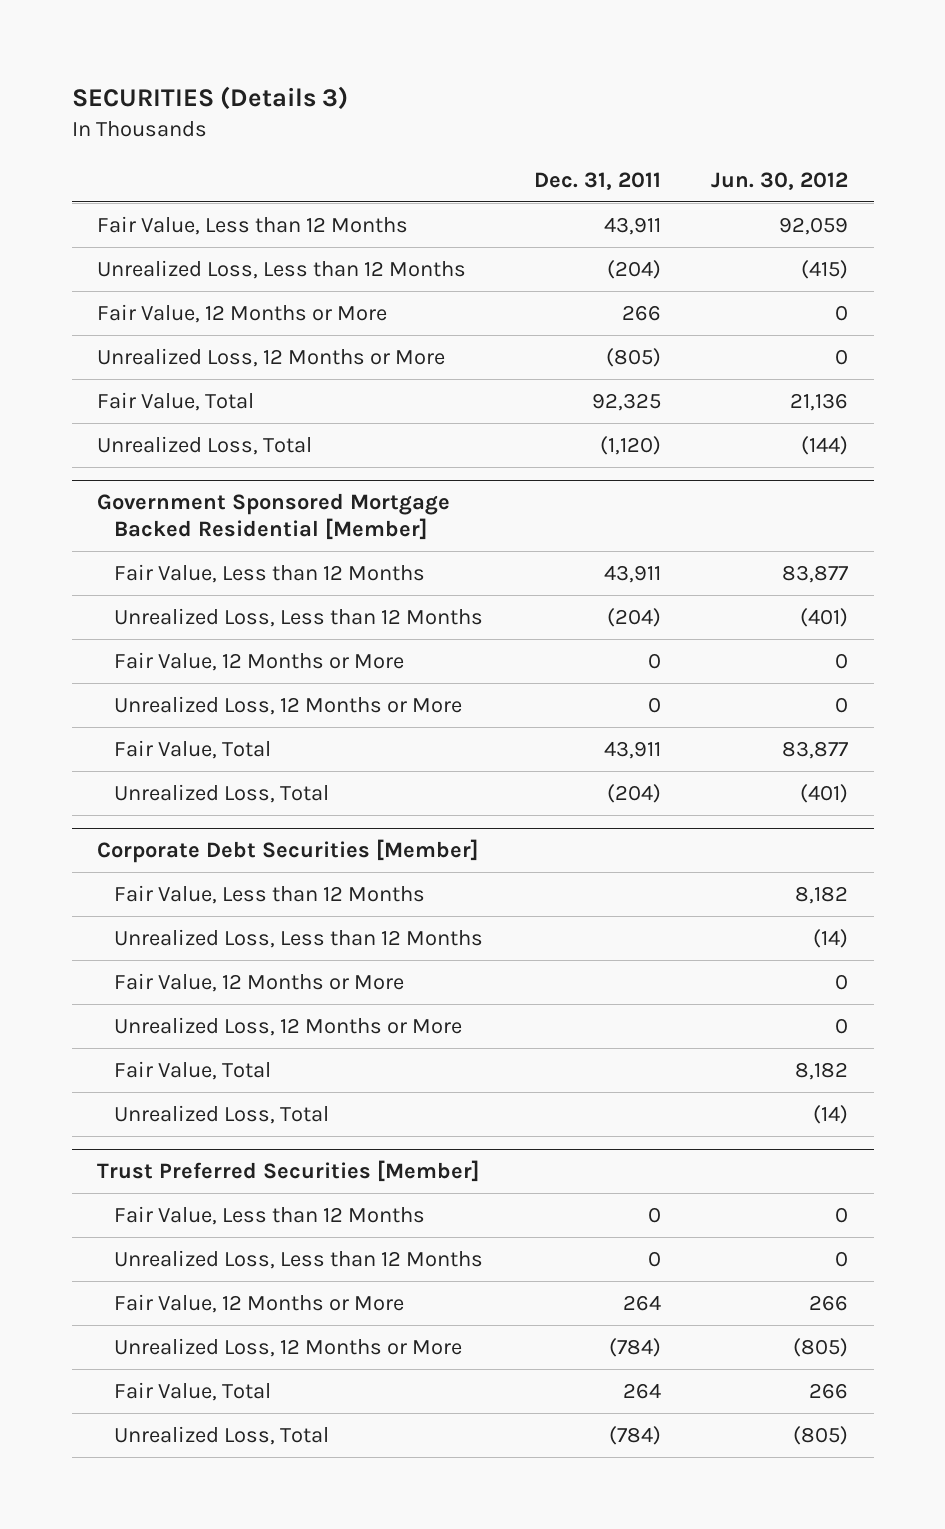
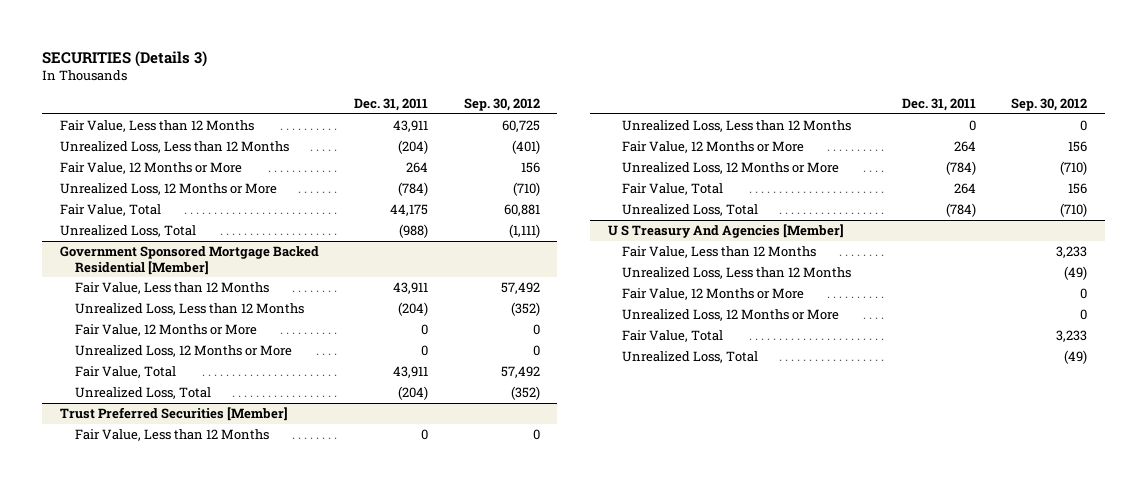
[711,171,849,190] Jun. 30, 2012 -> none
none -> [463,98,540,112] Sep. 30, 2012
[621,304,661,321] 266 -> [406,161,429,173] 264
[605,347,661,367] (805) -> [398,181,429,196] (784)
[591,392,661,411] 92,325 -> [390,203,429,216] 44,175
[599,435,661,455] (1,120) -> [399,223,429,238] (988)
[97,839,479,864] Corporate Debt Securities [Member] -> none
[114,884,426,904] Fair Value, Less than 12 Months -> none
[114,928,484,948] Unrealized Loss, Less than 12 Months -> none
[114,972,405,992] Fair Value, 12 Months or More -> none
[114,1016,463,1036] Unrealized Loss, 12 Months or More -> none
[114,1060,272,1080] Fair Value, Total -> none
[114,1104,330,1124] Unrealized Loss, Total -> none
none -> [607,223,844,238] U S Treasury And Agencies [Member]
none -> [622,245,817,258] Fair Value, Less than 12 Months
none -> [622,266,852,279] Unrealized Loss, Less than 12 Months
none -> [622,287,805,300] Fair Value, 12 Months or More
none -> [622,308,840,321] Unrealized Loss, 12 Months or More
none -> [622,329,724,342] Fair Value, Total
none -> [622,350,759,363] Unrealized Loss, Total

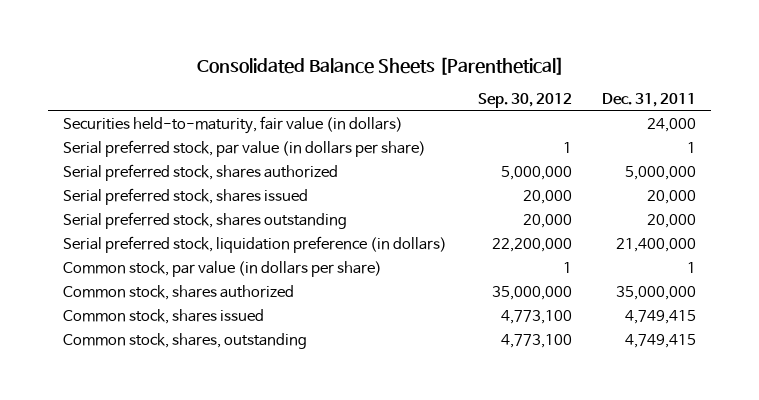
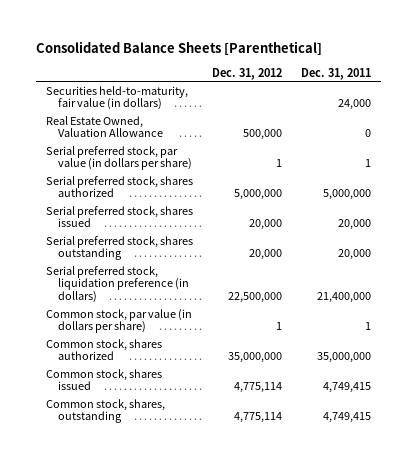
[477,93,572,109] Sep. 30, 2012 -> none
none -> [211,67,282,80] Dec. 31, 2012
none -> [45,115,163,138] Real Estate Owned, Valuation Allowance

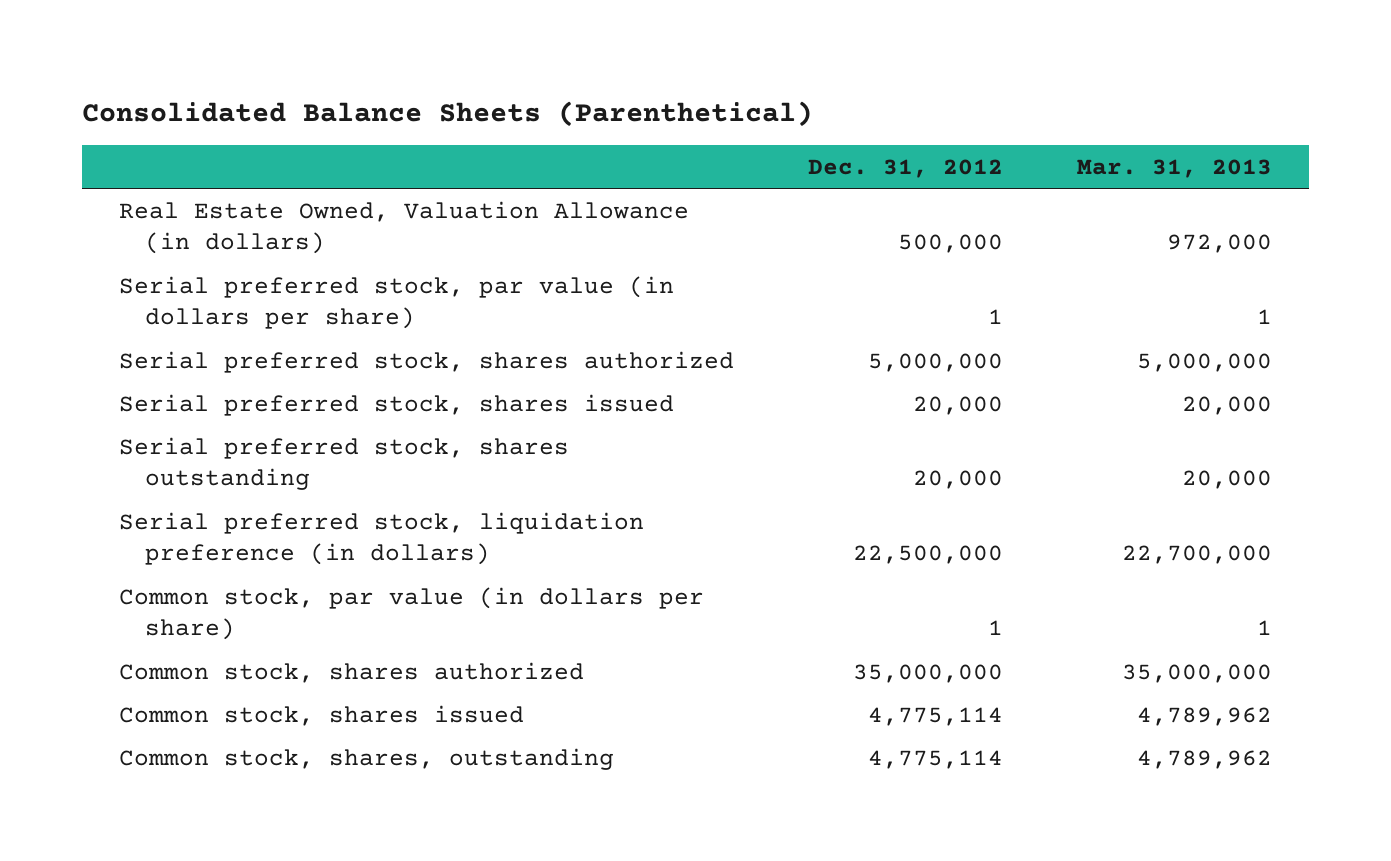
[35,41,322,57] Consolidated Balance Sheets [Parenthetical] -> [82,100,814,127] Consolidated Balance Sheets (Parenthetical)
[301,67,372,80] Dec. 31, 2011 -> none
none -> [1076,159,1272,179] Mar. 31, 2013
[45,85,188,111] Securities held-to-maturity, fair value (in dollars) -> none
[45,115,163,138] Real Estate Owned, Valuation Allowance -> [119,200,690,255] Real Estate Owned, Valuation Allowance (in dollars)

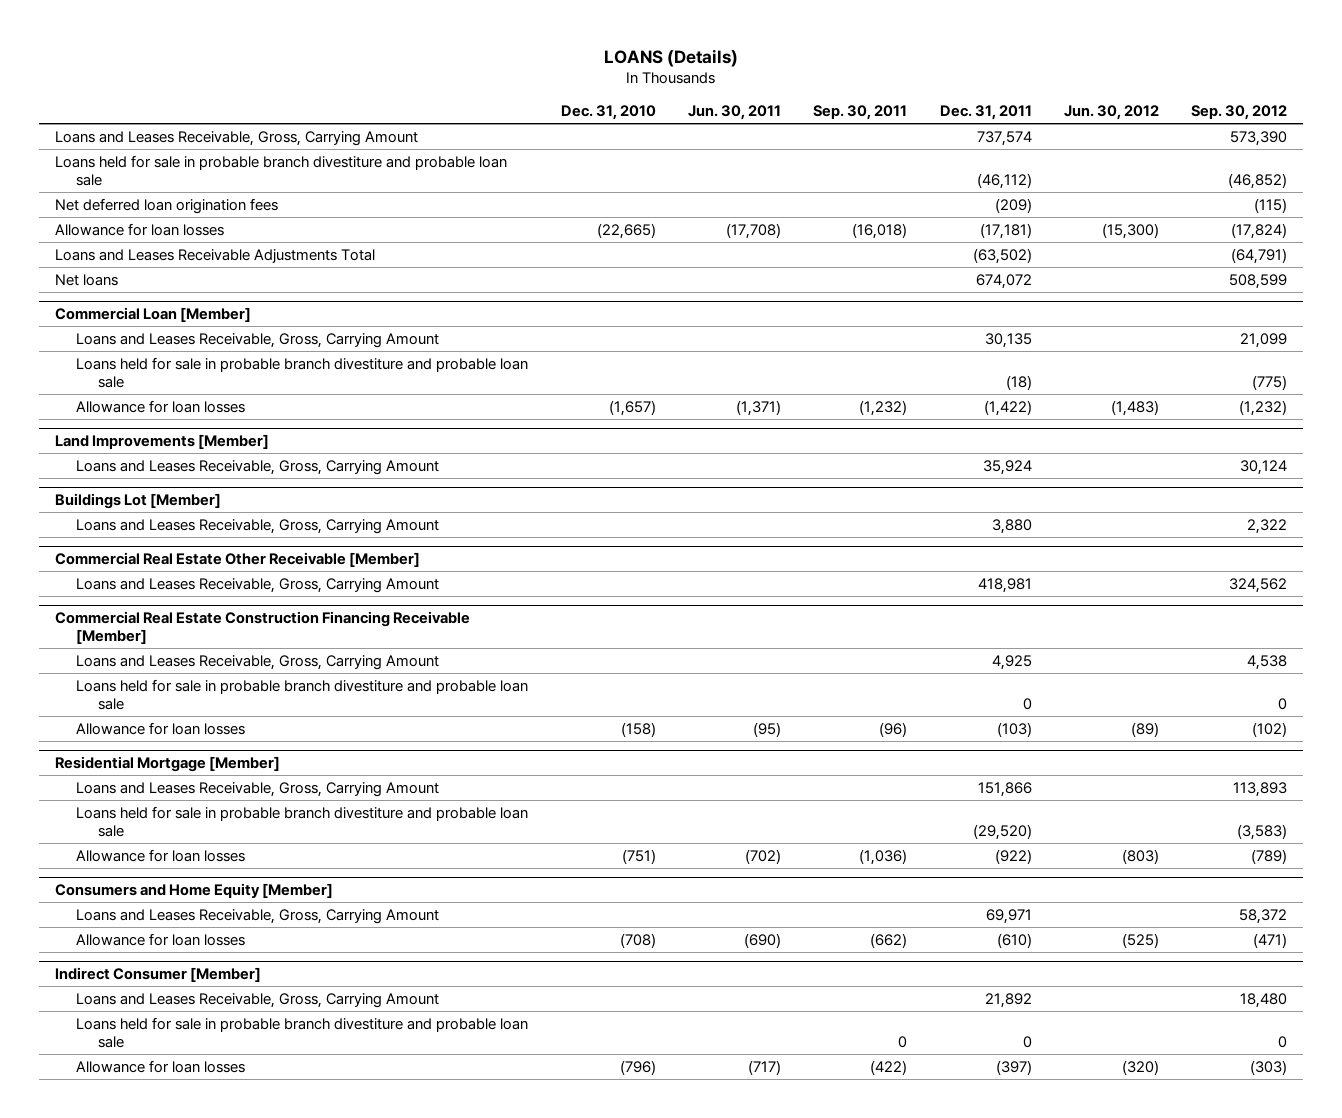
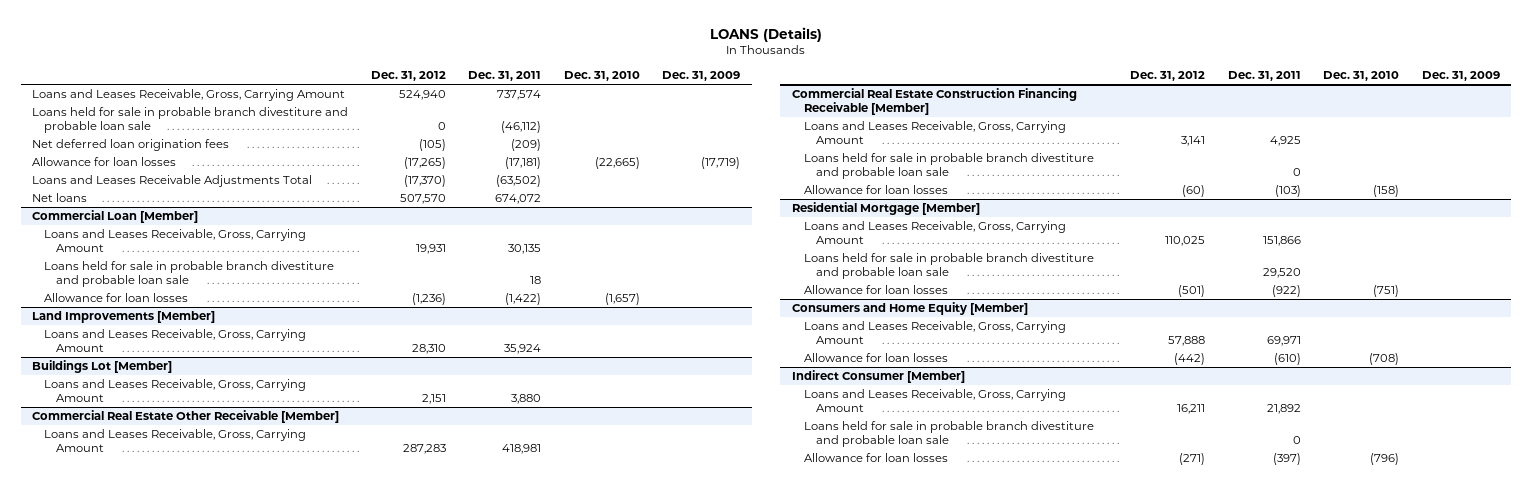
[688,105,782,121] Jun. 30, 2011 -> none
[813,105,908,121] Sep. 30, 2011 -> none
[1063,105,1159,121] Jun. 30, 2012 -> none
[1191,105,1288,121] Sep. 30, 2012 -> none
none -> [370,70,446,81] Dec. 31, 2012
none -> [662,70,741,81] Dec. 31, 2009
[1005,375,1032,391] (18) -> [530,275,542,284] 18
[972,824,1032,841] (29,520) -> [1262,267,1301,278] 29,520

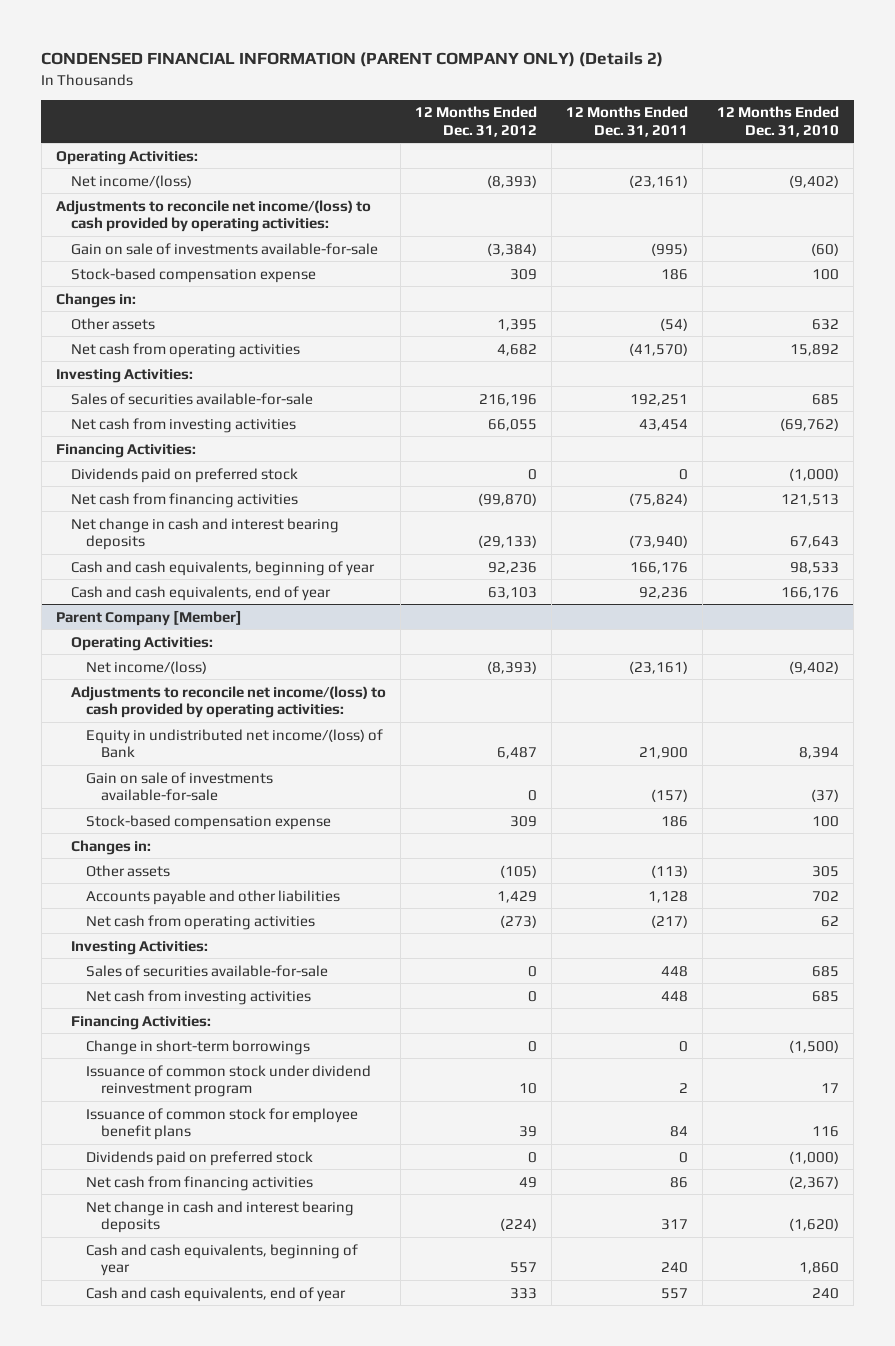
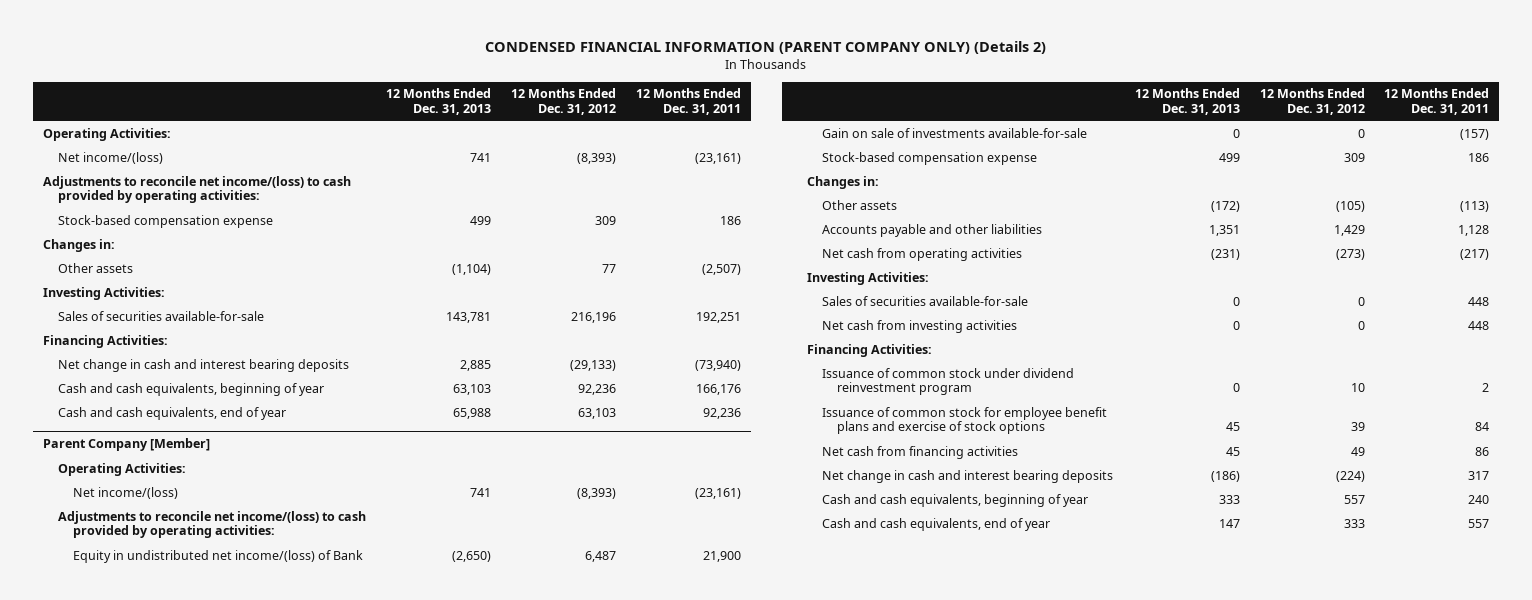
[717,106,840,137] 12 Months Ended Dec. 31, 2010 -> none
none -> [385,88,491,115] 12 Months Ended Dec. 31, 2013
[70,242,378,255] Gain on sale of investments available-for-sale -> none
[70,342,300,358] Net cash from operating activities -> none
[496,318,537,331] 1,395 -> [601,263,616,273] 77
[659,317,688,331] (54) -> [701,263,741,275] (2,507)
[70,417,296,433] Net cash from investing activities -> none
[70,467,298,483] Dividends paid on preferred stock -> none
[70,492,298,508] Net cash from financing activities -> none
[85,1039,310,1055] Change in short-term borrowings -> none
[85,1150,313,1166] Dividends paid on preferred stock -> none
[85,1107,358,1141] Issuance of common stock for employee benefit plans -> [822,406,1108,435] Issuance of common stock for employee benefit plans and exercise of stock options

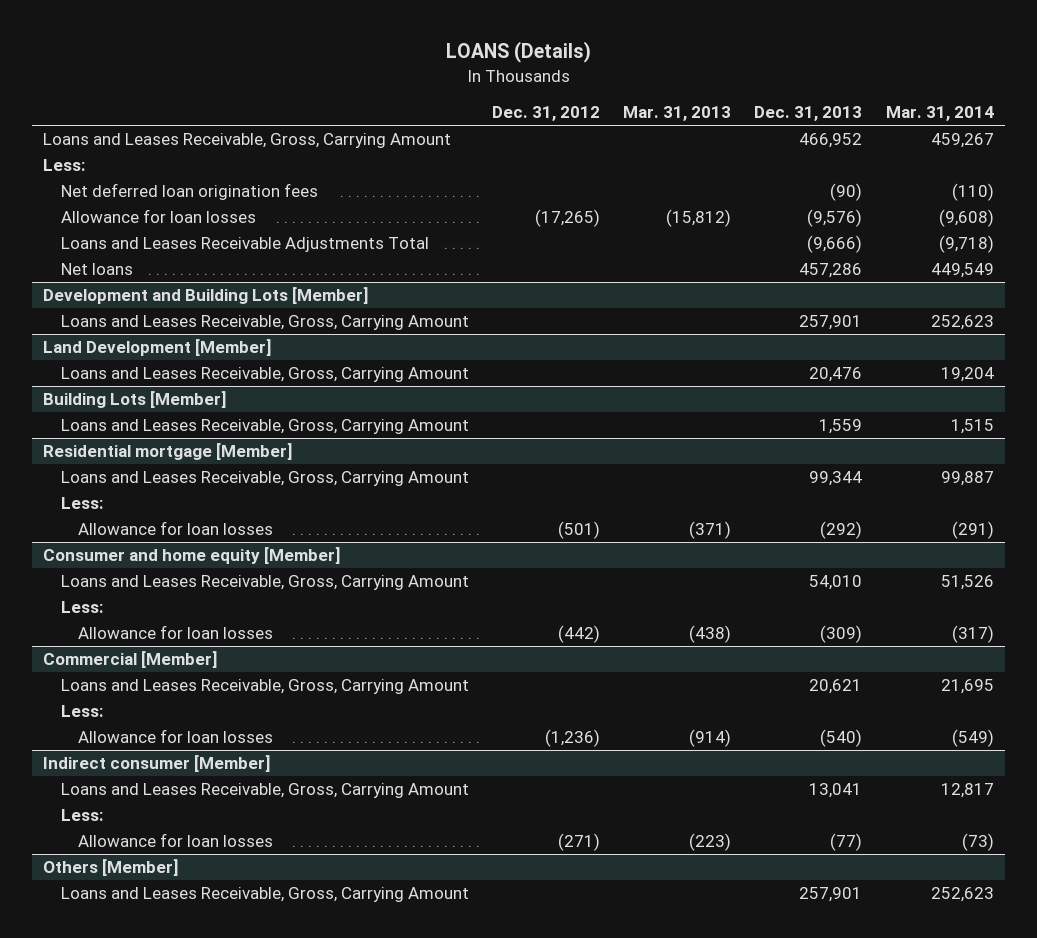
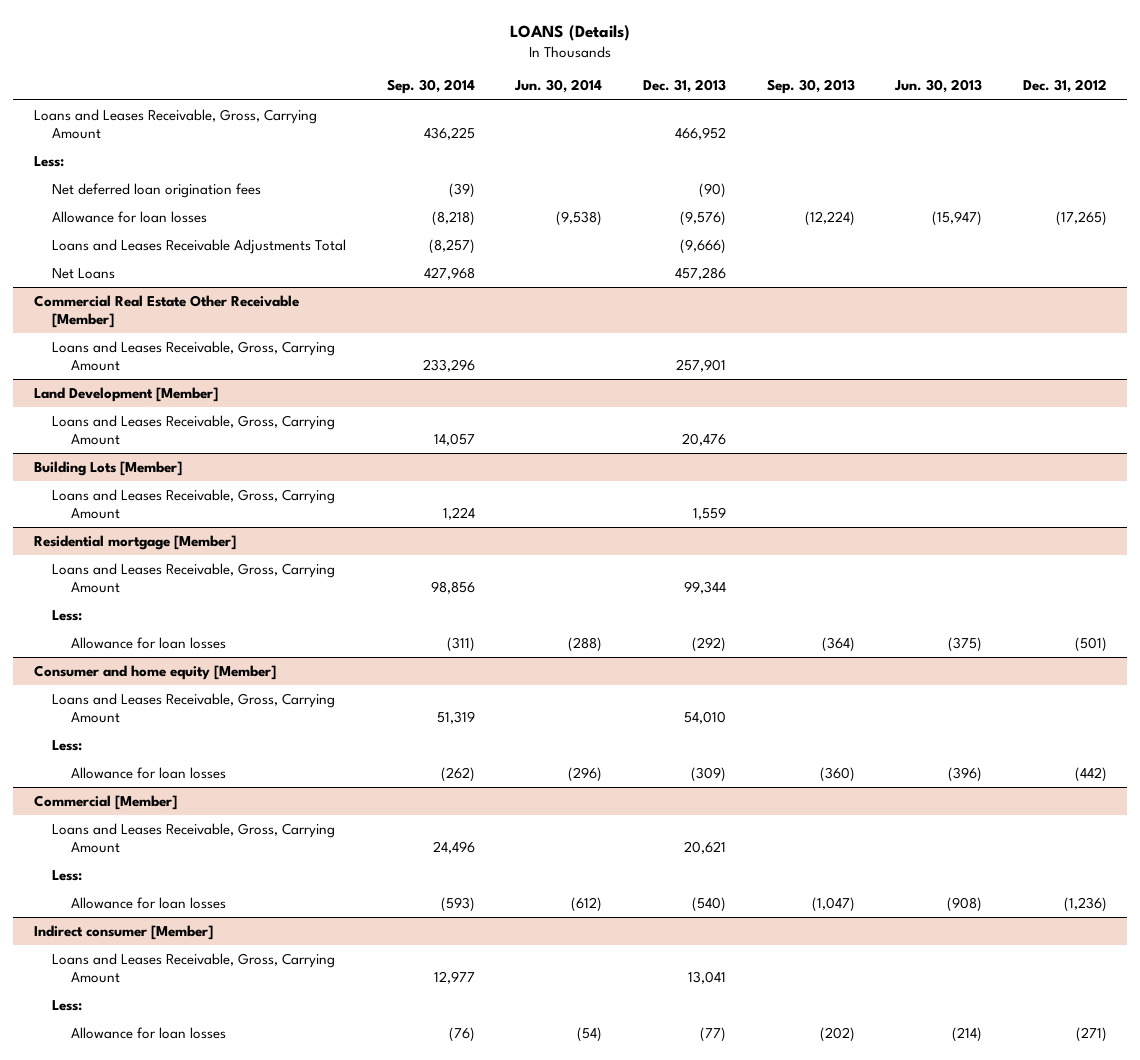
[623,106,732,122] Mar. 31, 2013 -> none
[885,106,994,122] Mar. 31, 2014 -> none
none -> [386,79,475,95] Sep. 30, 2014
none -> [514,79,603,94] Jun. 30, 2014
none -> [766,79,855,95] Sep. 30, 2013
none -> [894,79,983,94] Jun. 30, 2013
[43,287,369,305] Development and Building Lots [Member] -> none
[60,263,133,276] Net loans -> [52,267,116,279] Net Loans
none -> [33,294,299,328] Commercial Real Estate Other Receivable [Member]
[43,859,179,877] Others [Member] -> none
[60,887,469,903] Loans and Leases Receivable, Gross, Carrying Amount -> none

